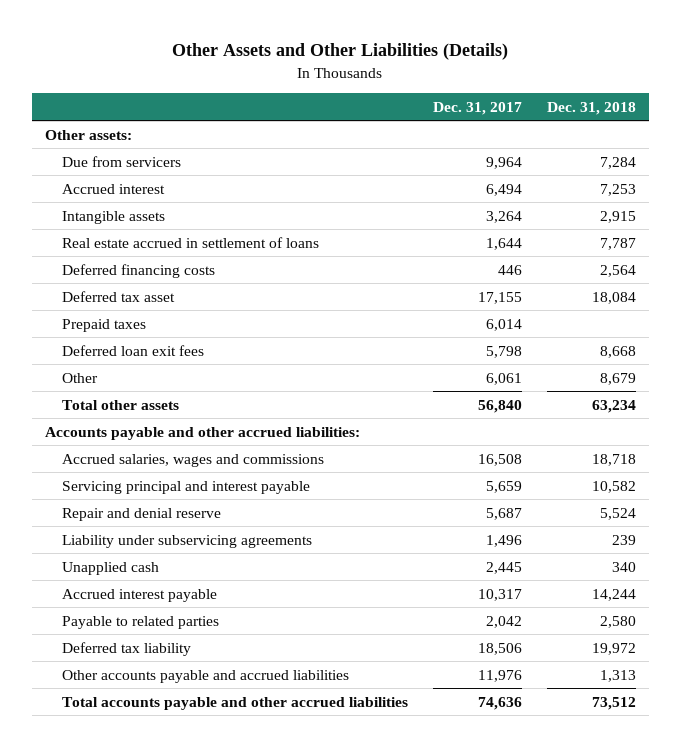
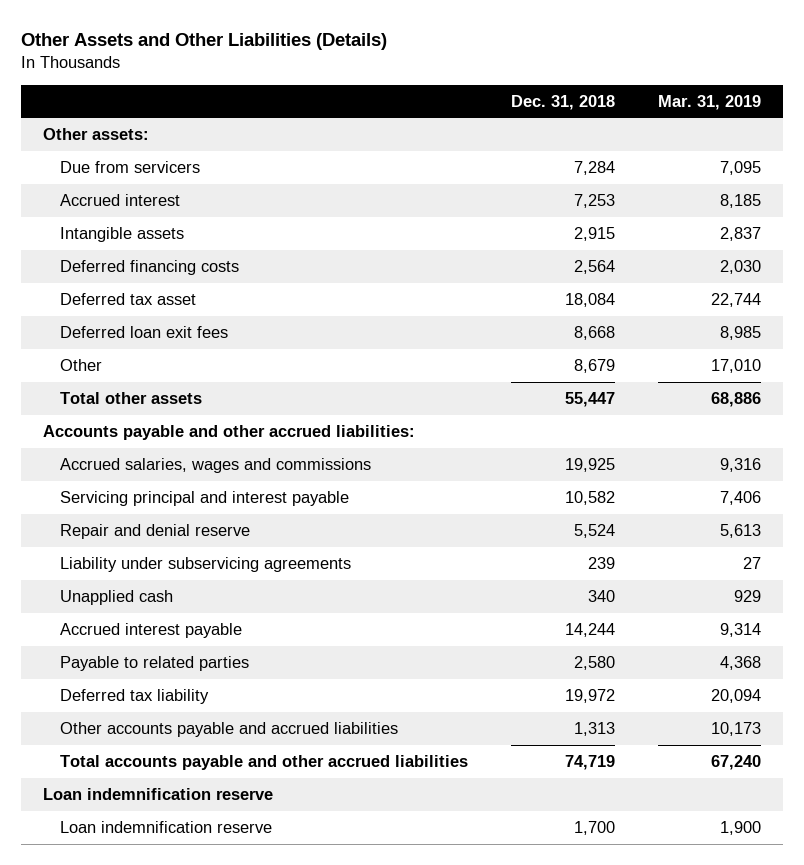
[433,101,523,115] Dec. 31, 2017 -> none
none -> [658,94,762,110] Mar. 31, 2019
[62,236,320,248] Real estate accrued in settlement of loans -> none
[62,318,147,332] Prepaid taxes -> none
[592,399,637,413] 63,234 -> [565,392,616,408] 55,447
[592,453,637,466] 18,718 -> [565,458,616,473] 19,925
[592,696,637,710] 73,512 -> [565,755,616,771] 74,719
none -> [42,788,273,801] Loan indemnification reserve
none -> [59,821,272,834] Loan indemnification reserve

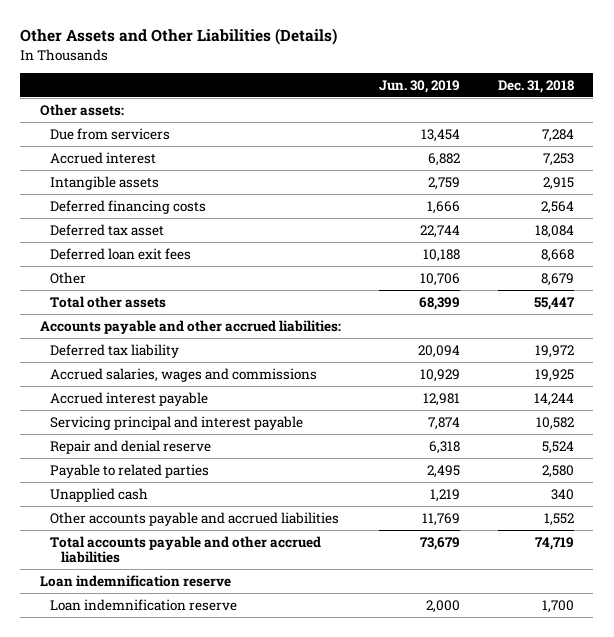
[658,94,762,110] Mar. 31, 2019 -> none
none -> [378,79,460,93] Jun. 30, 2019
[59,689,209,705] Deferred tax liability -> [50,343,180,358] Deferred tax liability
[59,623,242,639] Accrued interest payable -> [50,391,209,406] Accrued interest payable
[59,557,351,573] Liability under subservicing agreements -> none
[59,590,173,606] Unapplied cash -> [50,487,149,502] Unapplied cash
[574,722,616,737] 1,313 -> [544,512,575,526] 1,552

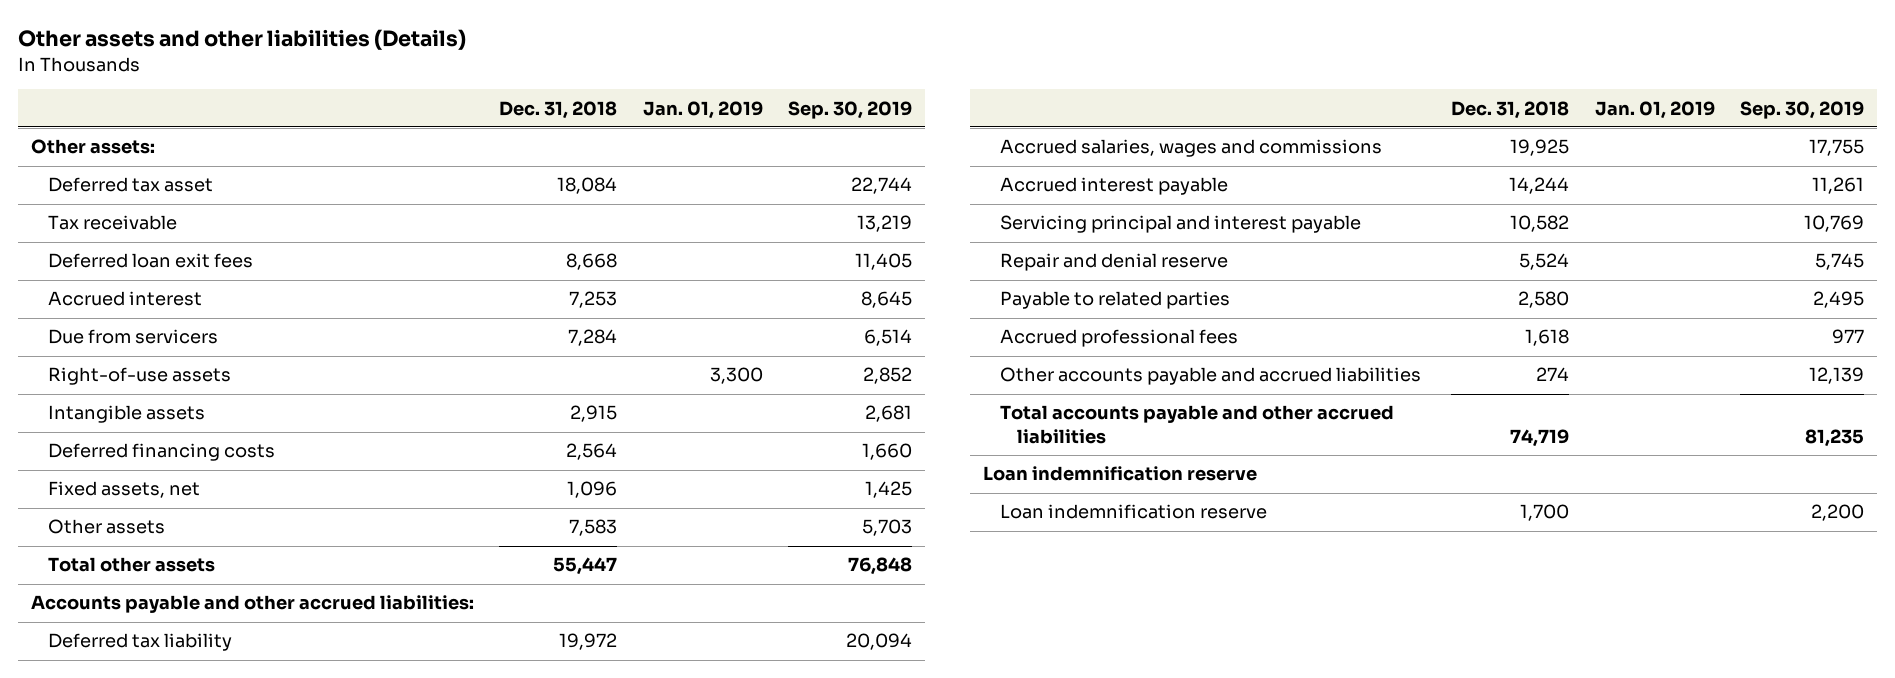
[20,28,338,46] Other Assets and Other Liabilities (Details) -> [18,29,467,51] Other assets and other liabilities (Details)
[378,79,460,93] Jun. 30, 2019 -> none
none -> [642,100,763,119] Jan. 01, 2019
none -> [788,100,913,119] Sep. 30, 2019
[50,223,165,236] Deferred tax asset -> [47,177,213,193] Deferred tax asset
none -> [47,215,177,231] Tax receivable
[50,247,192,260] Deferred loan exit fees -> [47,253,253,269] Deferred loan exit fees
[50,127,171,140] Due from servicers -> [47,329,218,345] Due from servicers
none -> [47,367,231,386] Right-of-use assets
none -> [47,481,200,499] Fixed assets, net
[50,271,87,284] Other -> [47,519,165,535] Other assets
[541,272,575,286] 8,679 -> [569,519,618,537] 7,583
[50,487,149,502] Unapplied cash -> none
none -> [999,329,1238,348] Accrued professional fees
[544,512,575,526] 1,552 -> [1536,367,1570,382] 274

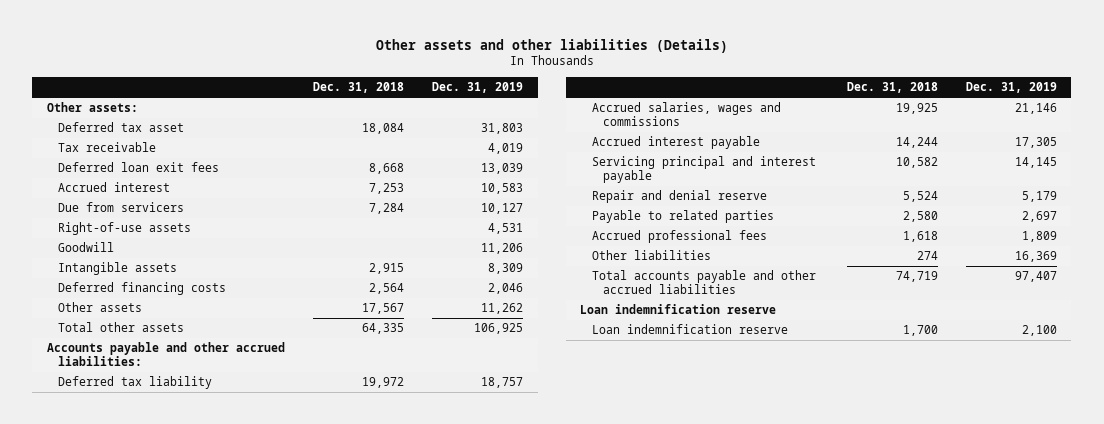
[642,100,763,119] Jan. 01, 2019 -> none
[788,100,913,119] Sep. 30, 2019 -> none
none -> [432,82,524,94] Dec. 31, 2019
none -> [58,242,115,253] Goodwill
[47,481,200,499] Fixed assets, net -> none
[569,519,618,537] 7,583 -> [362,303,405,315] 17,567
[553,557,618,576] 55,447 -> [362,323,405,335] 64,335
[999,367,1421,386] Other accounts payable and accrued liabilities -> [591,250,711,261] Other liabilities

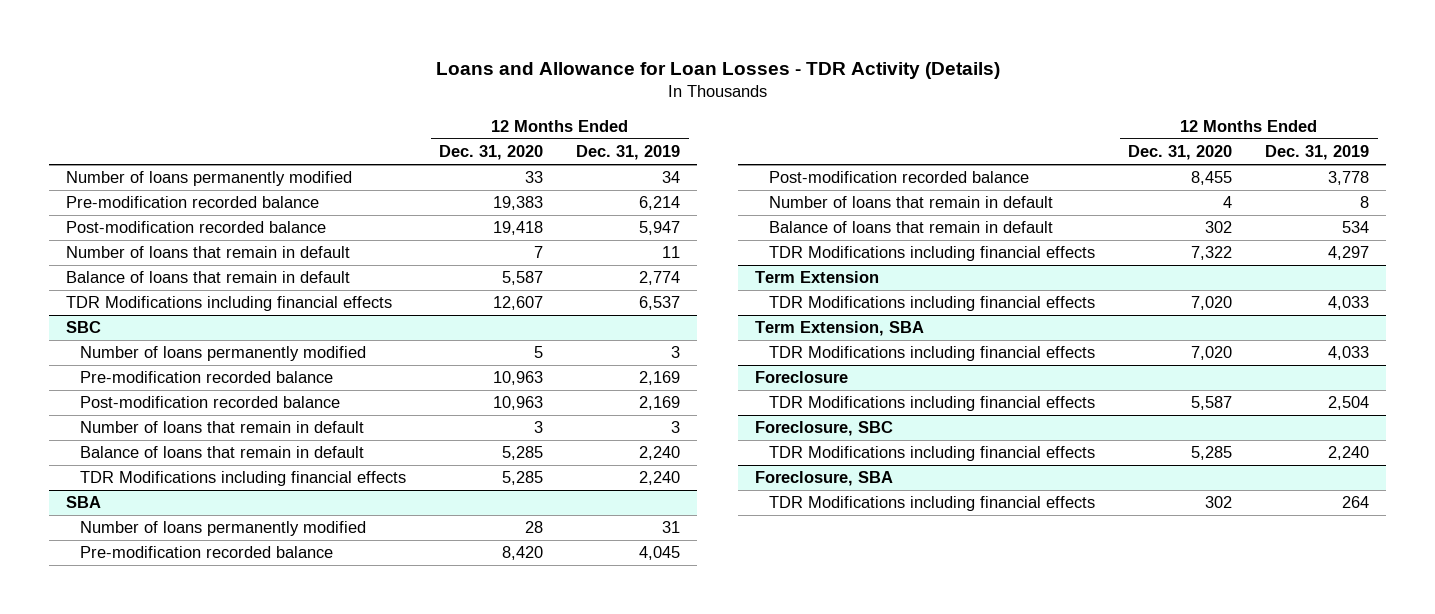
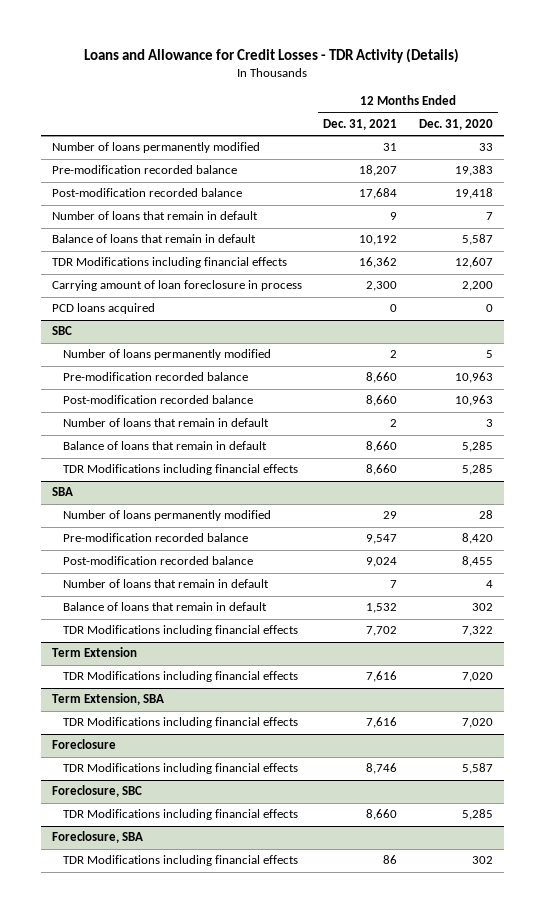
[435,61,1000,79] Loans and Allowance for Loan Losses - TDR Activity (Details) -> [84,48,460,64] Loans and Allowance for Credit Losses - TDR Activity (Details)
[576,145,681,161] Dec. 31, 2019 -> none
none -> [323,119,398,131] Dec. 31, 2021
none -> [51,280,302,292] Carrying amount of loan foreclosure in process
none -> [51,303,155,315] PCD loans acquired

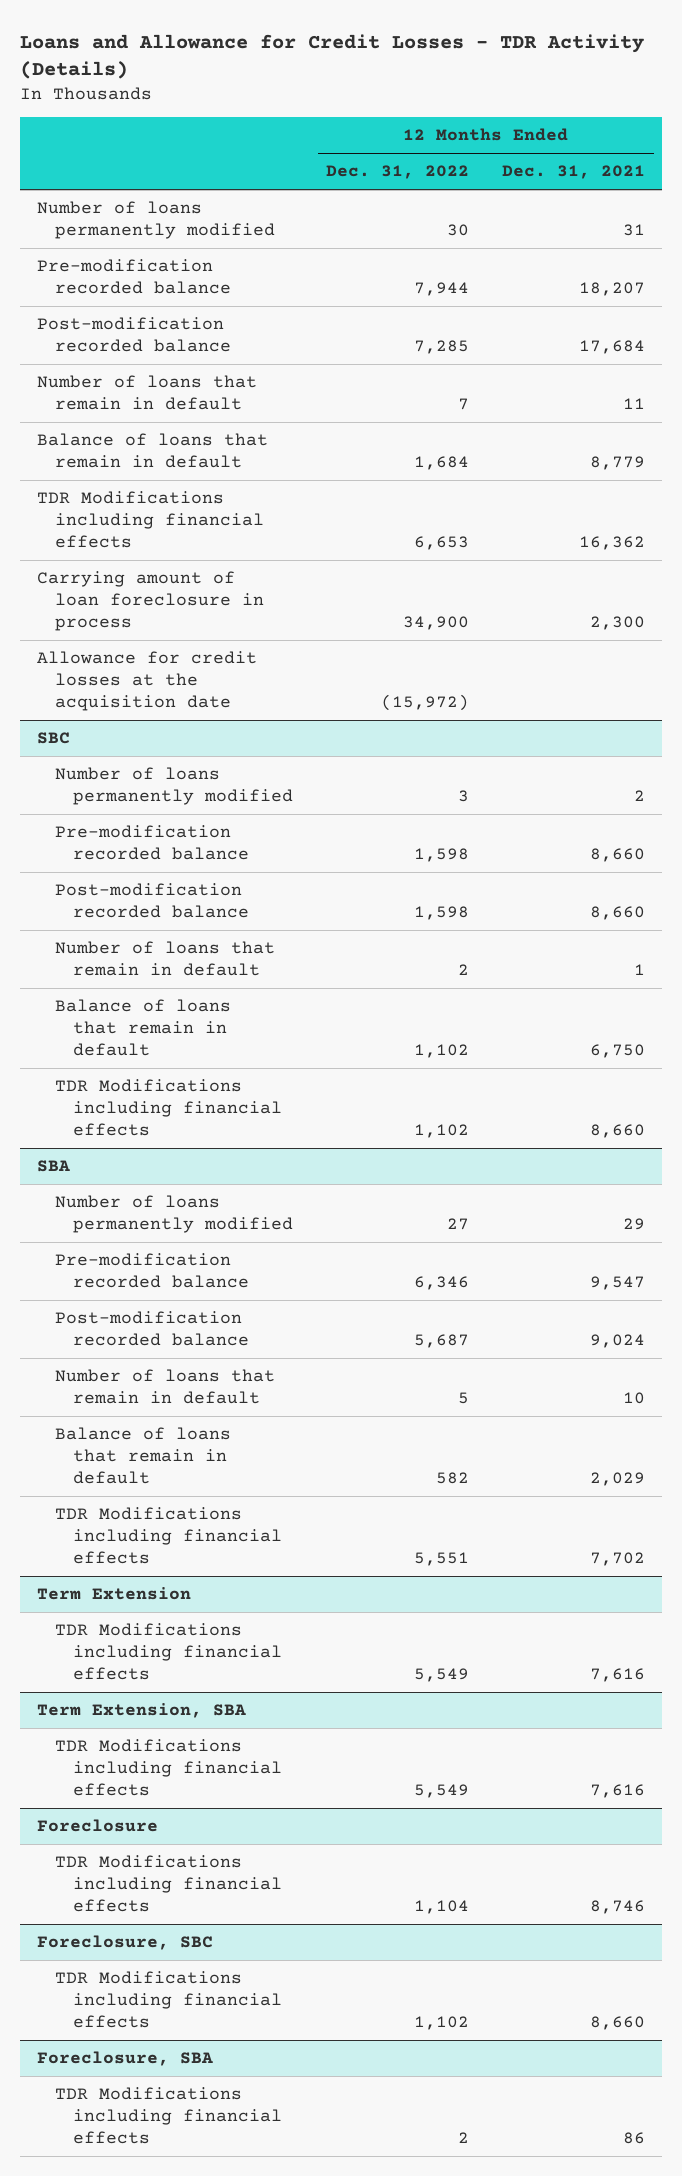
[418,119,493,131] Dec. 31, 2020 -> none
none -> [326,165,470,180] Dec. 31, 2022
[390,212,398,221] 9 -> [623,398,646,410] 11
[359,235,398,246] 10,192 -> [590,456,646,471] 8,779
[51,303,155,315] PCD loans acquired -> none
none -> [36,651,257,711] Allowance for credit losses at the acquisition date
[390,419,398,428] 2 -> [634,964,646,976] 1
[366,441,398,453] 8,660 -> [590,1043,646,1058] 6,750
[390,580,398,589] 7 -> [623,1392,646,1405] 10
[366,603,398,614] 1,532 -> [590,1471,646,1486] 2,029

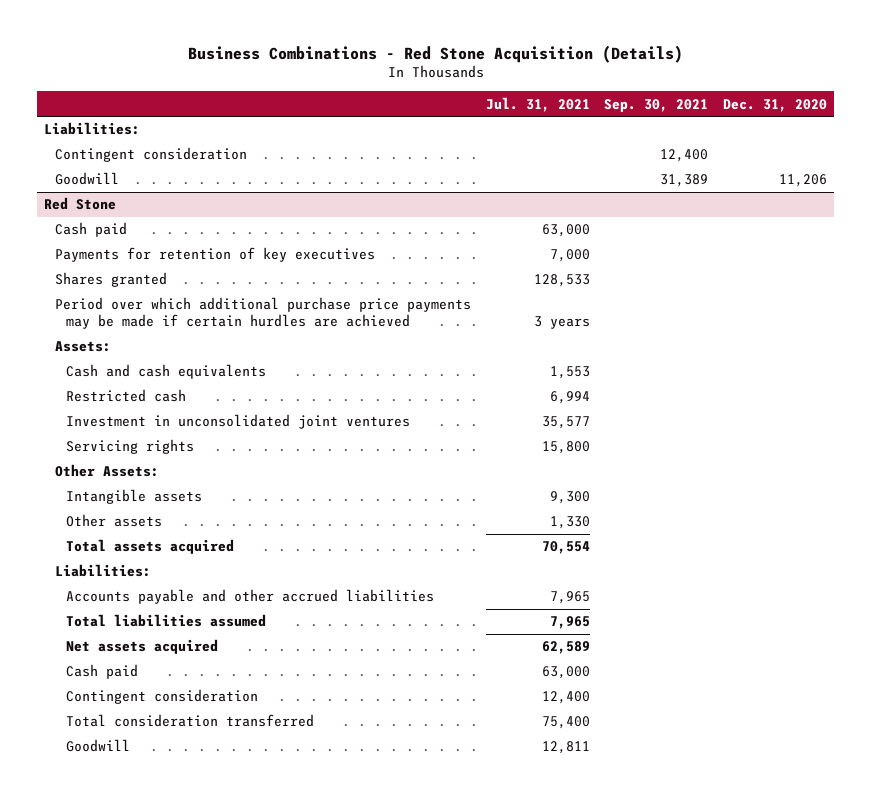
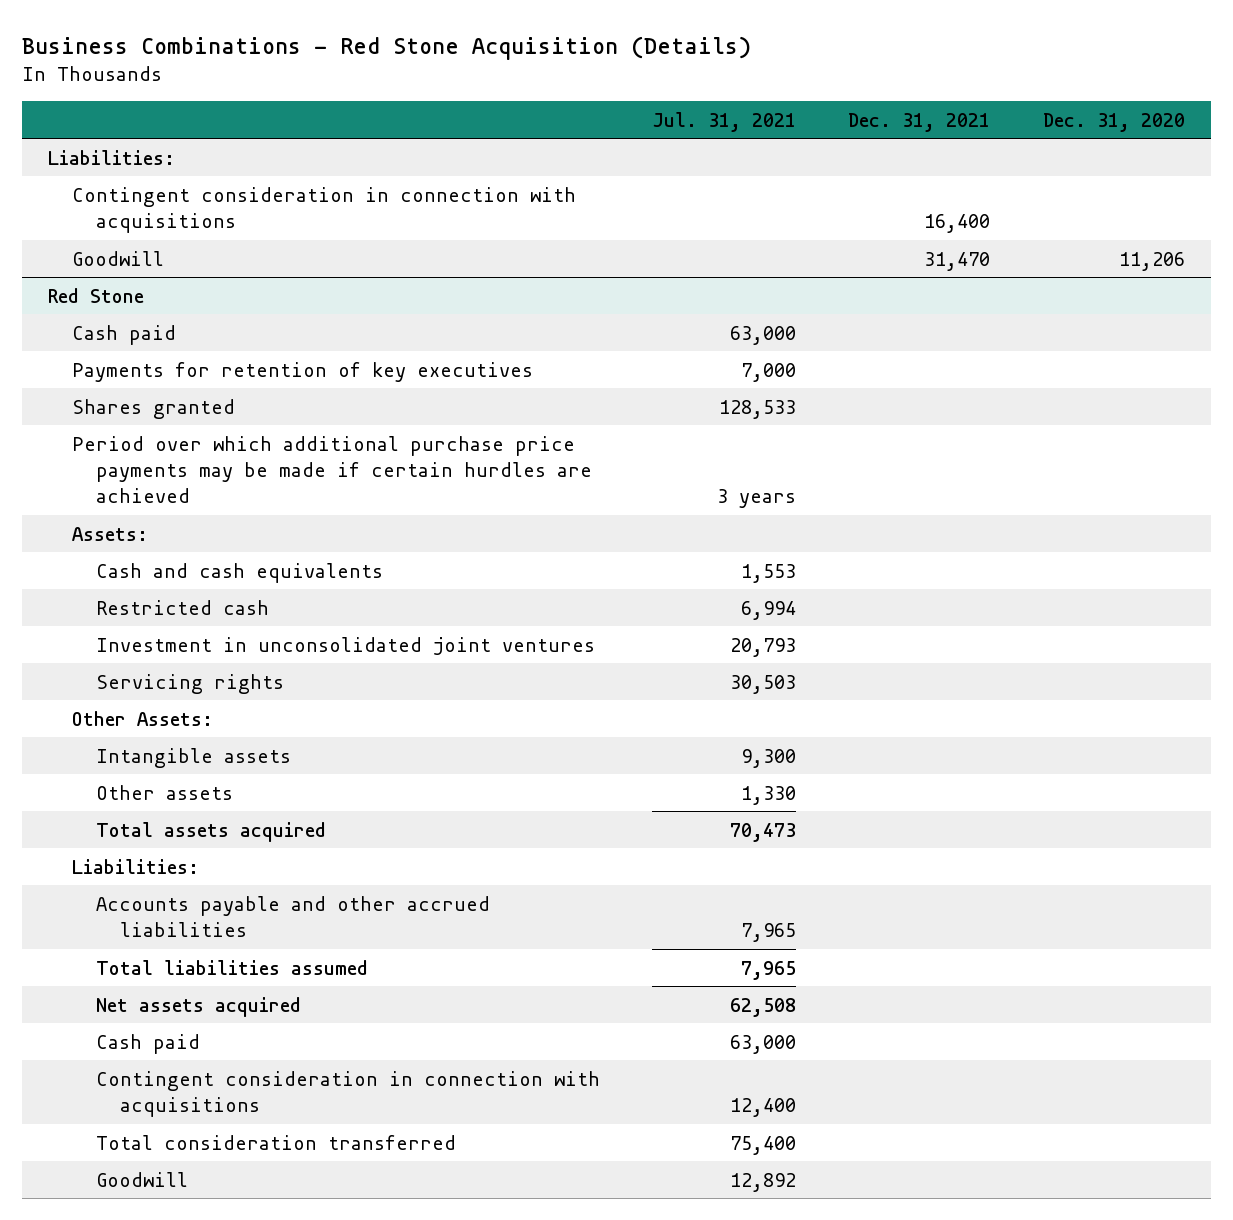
[604,98,709,112] Sep. 30, 2021 -> none
none -> [848,112,991,132] Dec. 31, 2021
[54,147,247,163] Contingent consideration -> [72,186,577,233] Contingent consideration in connection with acquisitions
[541,416,590,430] 35,577 -> [730,637,797,657] 20,793
[541,441,590,455] 15,800 -> [730,674,797,694] 30,503
[541,541,590,555] 70,554 -> [730,822,797,842] 70,473
[541,641,590,655] 62,589 -> [730,997,797,1017] 62,508
[65,689,258,705] Contingent consideration -> [96,1070,601,1117] Contingent consideration in connection with acquisitions
[541,741,590,755] 12,811 -> [730,1172,797,1192] 12,892

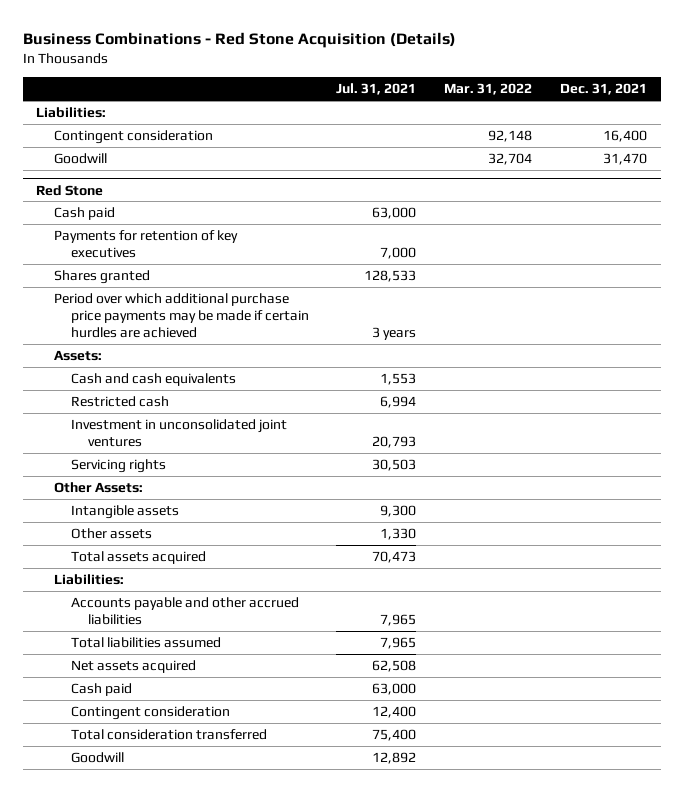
[1042,112,1185,132] Dec. 31, 2020 -> none
none -> [444,83,533,96] Mar. 31, 2022
[72,186,577,233] Contingent consideration in connection with acquisitions -> [53,130,213,145] Contingent consideration
[96,1070,601,1117] Contingent consideration in connection with acquisitions -> [70,706,230,721] Contingent consideration

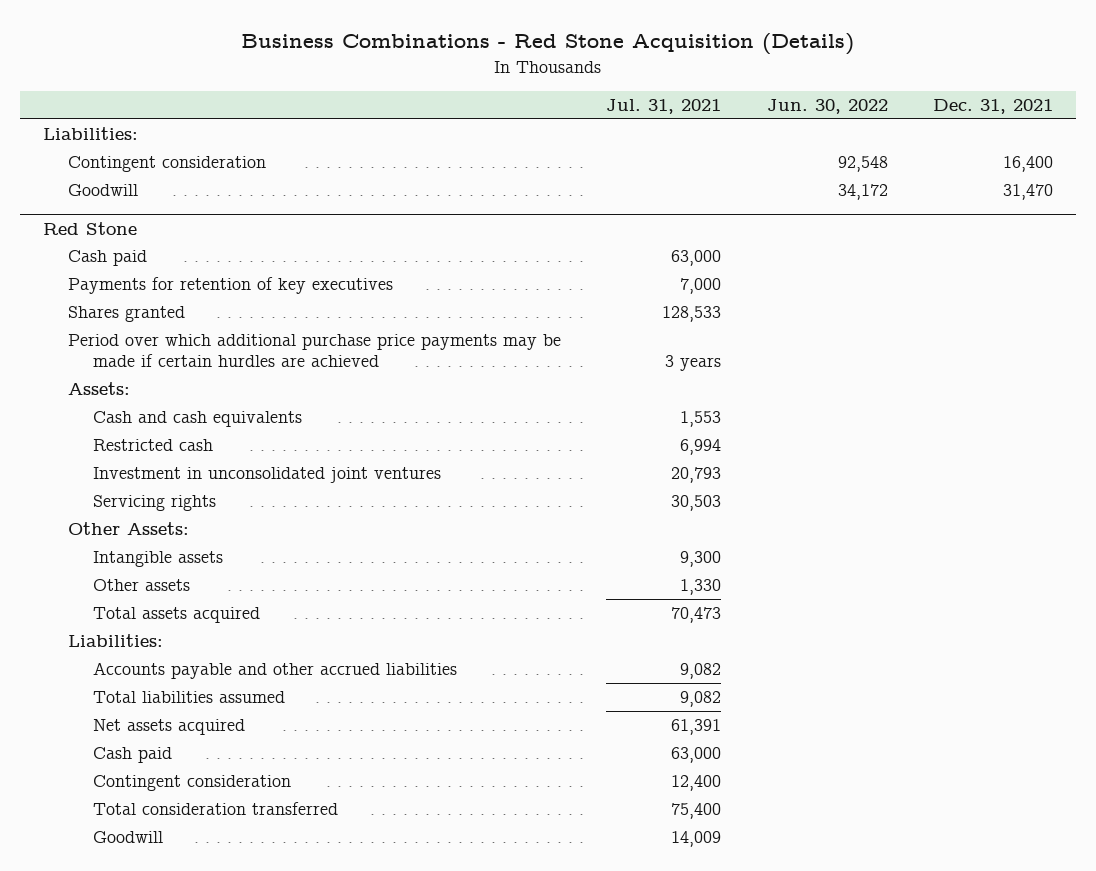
[444,83,533,96] Mar. 31, 2022 -> none
none -> [766,99,888,115] Jun. 30, 2022
[380,614,417,627] 7,965 -> [680,663,722,680] 9,082
[380,637,417,650] 7,965 -> [680,691,722,708] 9,082
[372,660,417,673] 62,508 -> [671,719,722,736] 61,391
[372,752,417,765] 12,892 -> [671,831,722,848] 14,009

